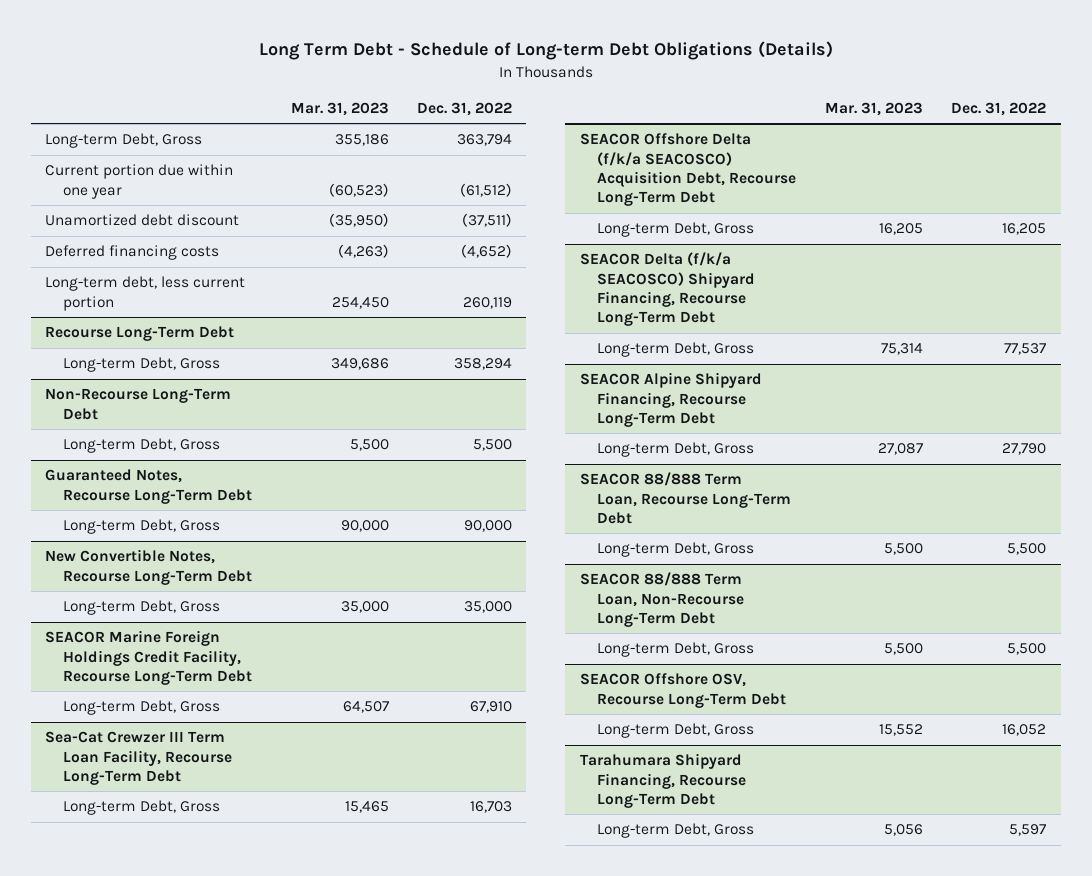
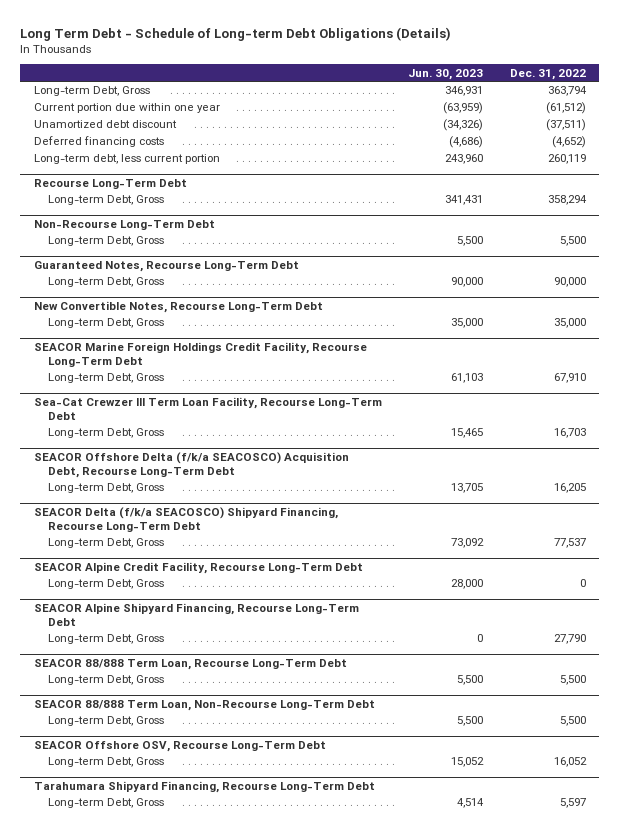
[290,101,389,116] Mar. 31, 2023 -> none
none -> [408,68,484,80] Jun. 30, 2023
none -> [33,561,363,574] SEACOR Alpine Credit Facility, Recourse Long-Term Debt
none -> [47,579,164,590] Long-term Debt, Gross

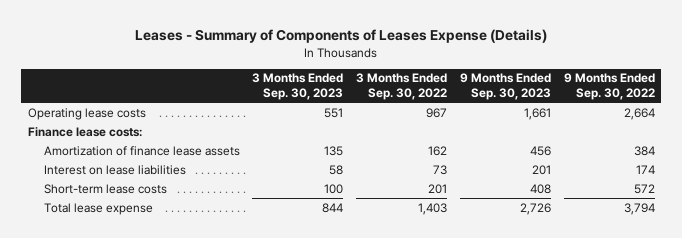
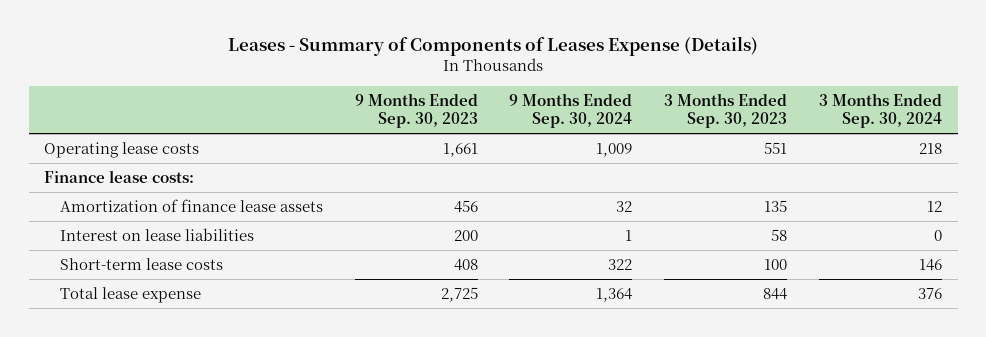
[356,73,448,101] 3 Months Ended Sep. 30, 2022 -> none
[563,73,655,101] 9 Months Ended Sep. 30, 2022 -> none
none -> [509,92,633,129] 9 Months Ended Sep. 30, 2024
none -> [818,92,942,129] 3 Months Ended Sep. 30, 2024
[531,164,551,175] 201 -> [453,229,478,241] 200
[519,202,551,215] 2,726 -> [440,286,478,302] 2,725

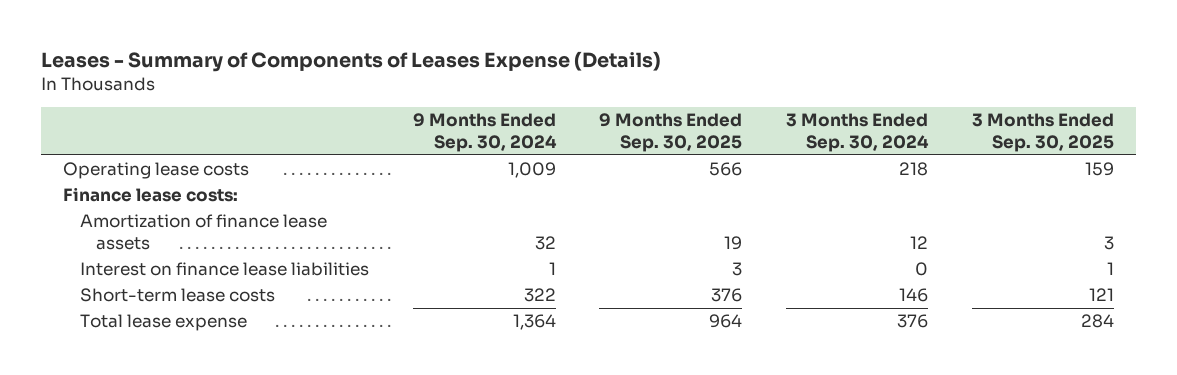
[354,92,478,129] 9 Months Ended Sep. 30, 2023 -> none
[664,92,788,129] 3 Months Ended Sep. 30, 2023 -> none
none -> [599,113,743,152] 9 Months Ended Sep. 30, 2025
none -> [972,113,1115,152] 3 Months Ended Sep. 30, 2025
[59,227,254,241] Interest on lease liabilities -> [79,262,369,277] Interest on finance lease liabilities

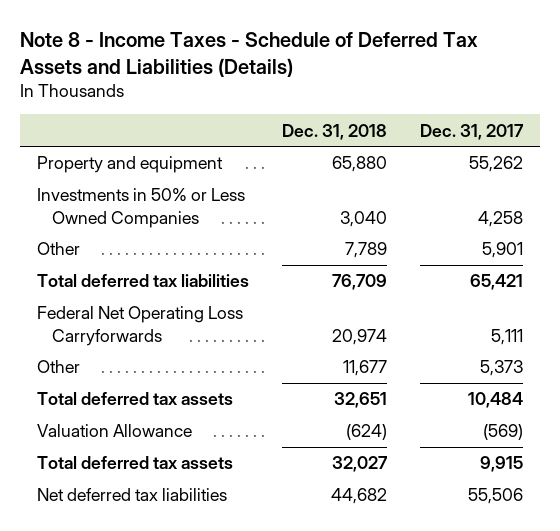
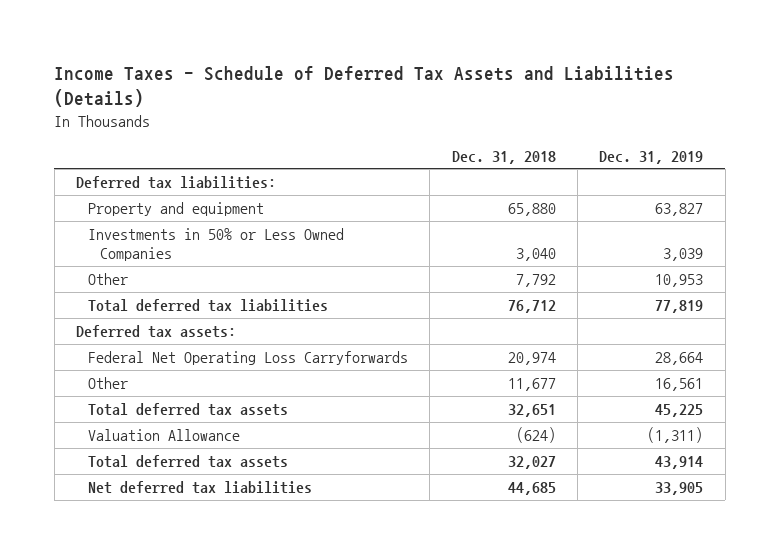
[20,32,479,77] Note 8 - Income Taxes - Schedule of Deferred Tax Assets and Liabilities (Details) -> [54,66,675,108] Income Taxes - Schedule of Deferred Tax Assets and Liabilities (Details)
[420,123,525,140] Dec. 31, 2017 -> none
none -> [599,150,704,164] Dec. 31, 2019
none -> [76,176,277,190] Deferred tax liabilities:
[344,242,387,259] 7,789 -> [515,274,556,288] 7,792
[331,274,387,291] 76,709 -> [507,300,556,314] 76,712
none -> [76,325,237,339] Deferred tax assets:
[330,488,387,505] 44,682 -> [507,482,556,496] 44,685

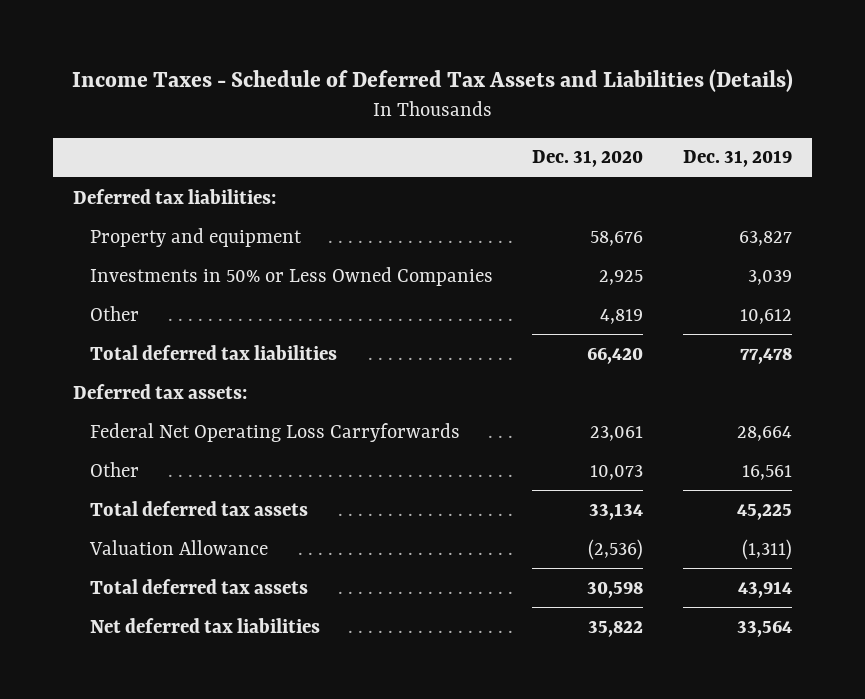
[451,150,556,164] Dec. 31, 2018 -> none
none -> [532,150,644,168] Dec. 31, 2020
[655,274,704,288] 10,953 -> [740,308,793,324] 10,612
[655,300,704,314] 77,819 -> [740,346,793,364] 77,478
[655,482,704,496] 33,905 -> [737,619,793,637] 33,564

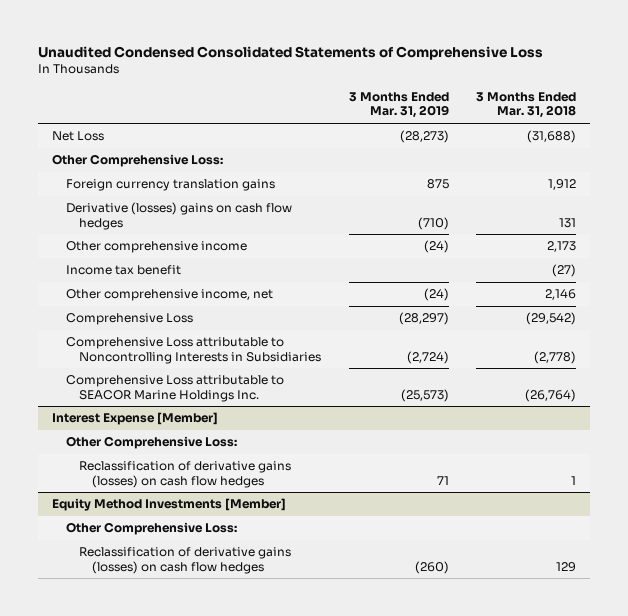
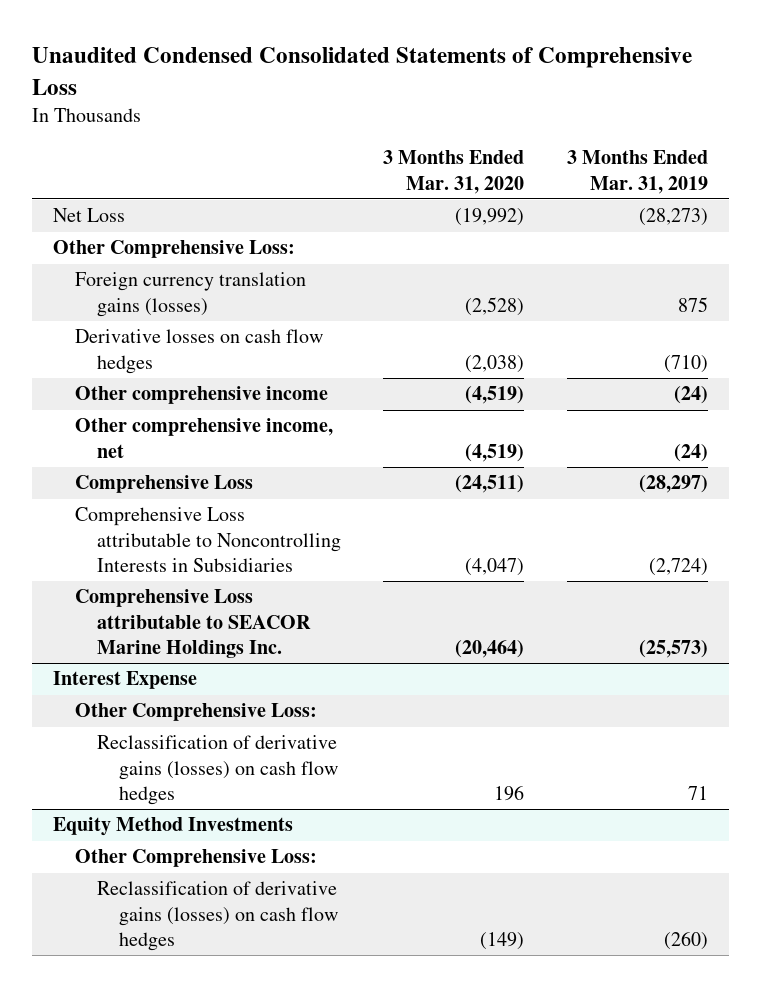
[476,91,577,119] 3 Months Ended Mar. 31, 2018 -> none
none -> [383,150,525,194] 3 Months Ended Mar. 31, 2020
[65,179,275,192] Foreign currency translation gains -> [75,272,307,317] Foreign currency translation gains (losses)
[65,202,292,230] Derivative (losses) gains on cash flow hedges -> [75,329,324,374] Derivative losses on cash flow hedges
[65,265,181,276] Income tax benefit -> none
[52,412,219,426] Interest Expense [Member] -> [53,671,198,690] Interest Expense
[52,498,287,512] Equity Method Investments [Member] -> [53,817,294,837] Equity Method Investments

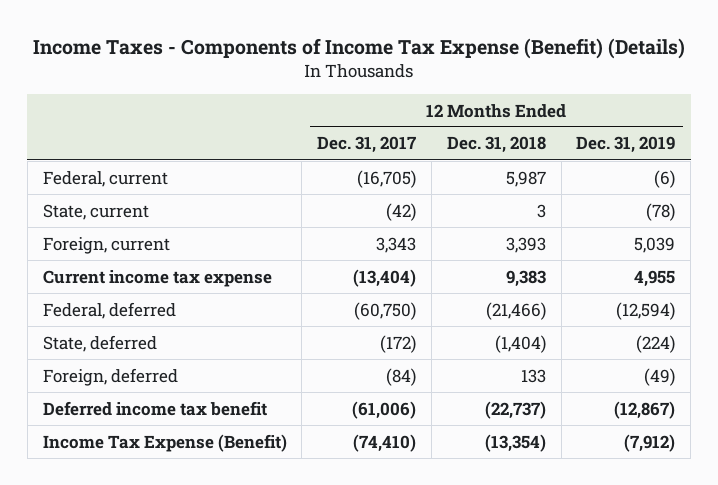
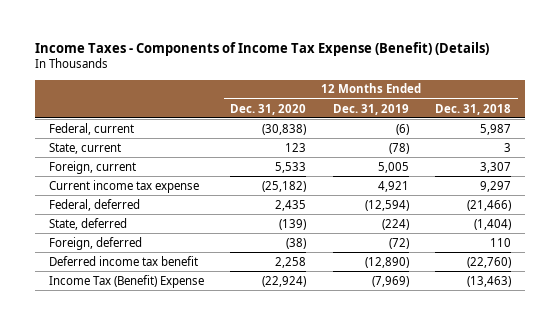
[317,136,417,154] Dec. 31, 2017 -> none
none -> [230,103,307,115] Dec. 31, 2020
[505,236,546,253] 3,393 -> [480,161,512,173] 3,307
[634,236,676,253] 5,039 -> [377,161,409,173] 5,005
[505,269,546,287] 9,383 -> [480,180,512,192] 9,297
[634,269,676,287] 4,955 -> [377,180,409,192] 4,921
[520,368,546,383] 133 -> [490,237,512,247] 110
[644,367,676,386] (49) -> [388,237,409,249] (72)
[484,400,546,419] (22,737) -> [467,256,512,268] (22,760)
[614,400,676,419] (12,867) -> [364,256,409,268] (12,890)
[42,433,287,452] Income Tax Expense (Benefit) -> [48,274,204,288] Income Tax (Benefit) Expense
[484,433,546,452] (13,354) -> [467,275,512,287] (13,463)
[624,433,676,452] (7,912) -> [371,275,409,287] (7,969)

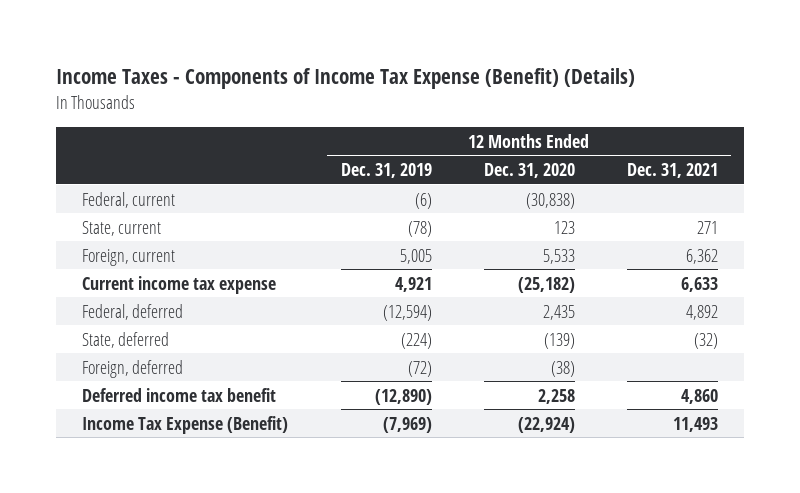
[435,103,512,115] Dec. 31, 2018 -> none
none -> [626,162,718,178] Dec. 31, 2021
[48,274,204,288] Income Tax (Benefit) Expense -> [82,415,289,434] Income Tax Expense (Benefit)

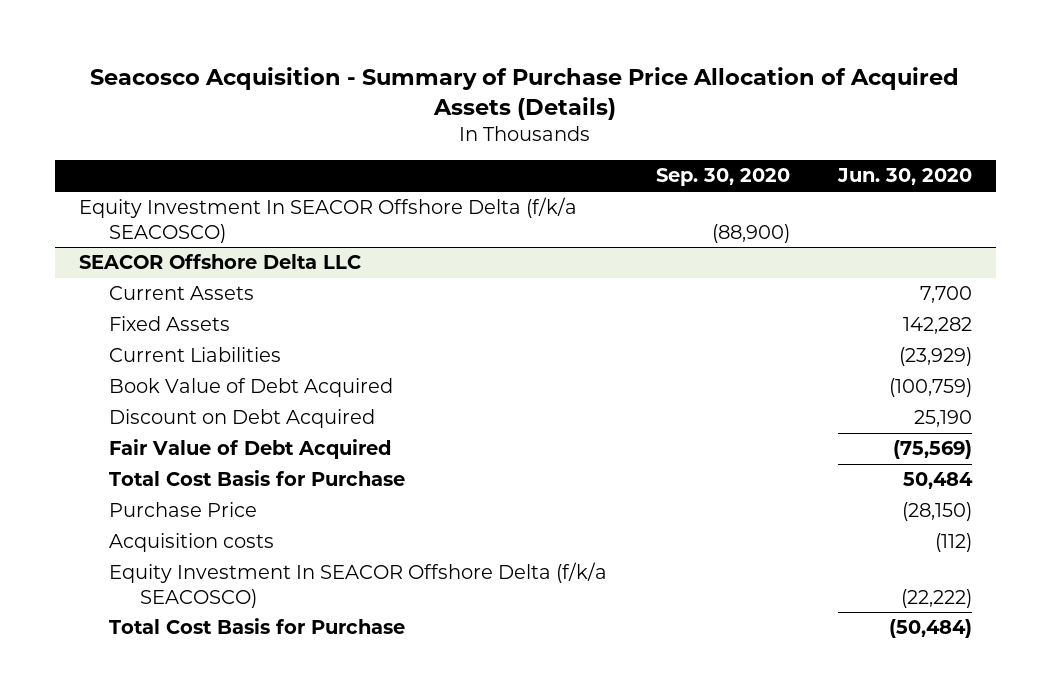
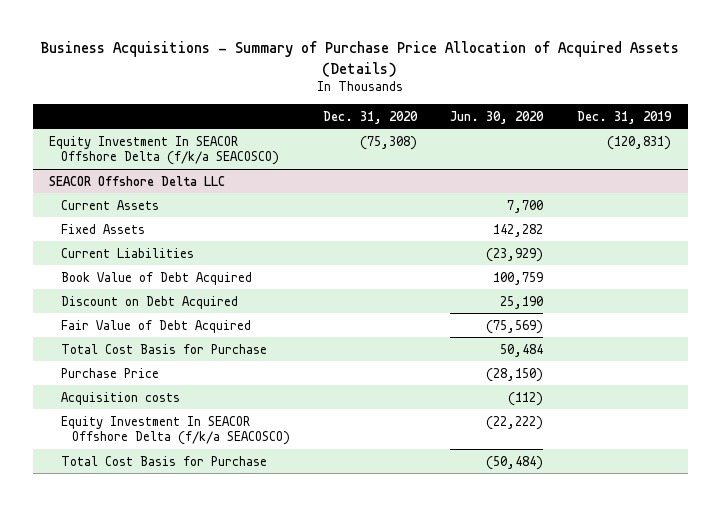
[90,66,960,120] Seacosco Acquisition - Summary of Purchase Price Allocation of Acquired Assets (Details) -> [40,41,680,77] Business Acquisitions - Summary of Purchase Price Allocation of Acquired Assets (Details)
[655,168,790,187] Sep. 30, 2020 -> none
none -> [323,110,419,124] Dec. 31, 2020
none -> [576,110,672,124] Dec. 31, 2019
[888,378,972,398] (100,759) -> [493,271,544,285] 100,759

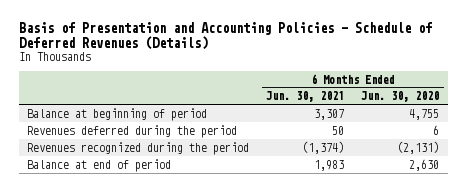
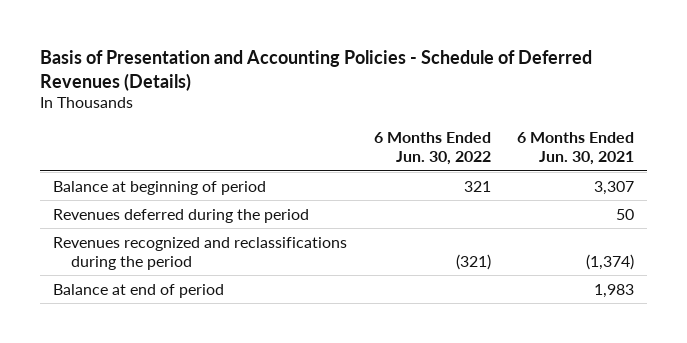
[361,91,440,103] Jun. 30, 2020 -> none
none -> [373,132,491,166] 6 Months Ended Jun. 30, 2022
[27,141,250,155] Revenues recognized during the period -> [53,236,348,270] Revenues recognized and reclassifications during the period

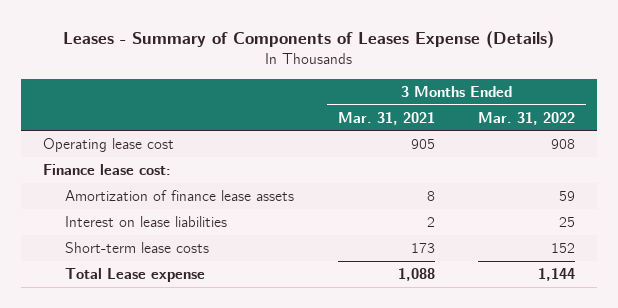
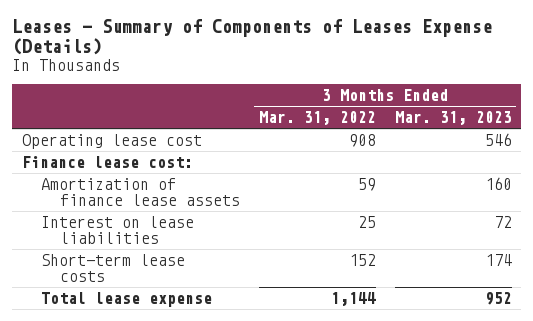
[337,111,435,125] Mar. 31, 2021 -> none
none -> [394,111,512,126] Mar. 31, 2023
[64,268,205,283] Total Lease expense -> [41,292,213,308] Total lease expense

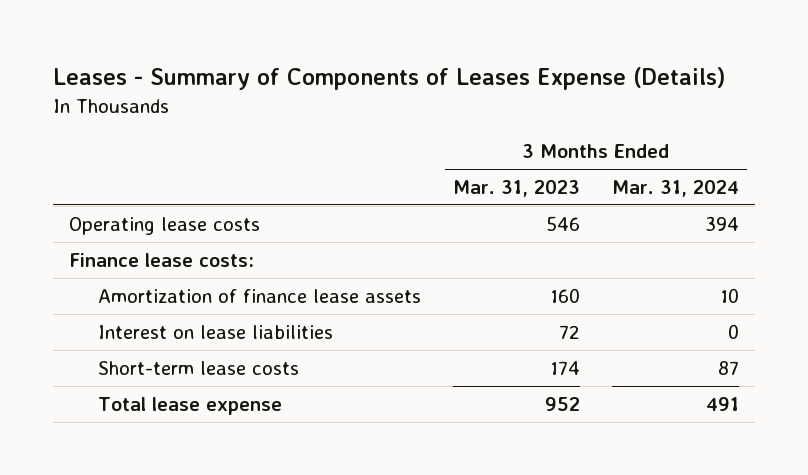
[258,111,376,126] Mar. 31, 2022 -> none
none -> [611,179,739,197] Mar. 31, 2024
[21,134,202,150] Operating lease cost -> [69,216,261,235] Operating lease costs
[21,156,193,169] Finance lease cost: -> [69,252,255,267] Finance lease costs:

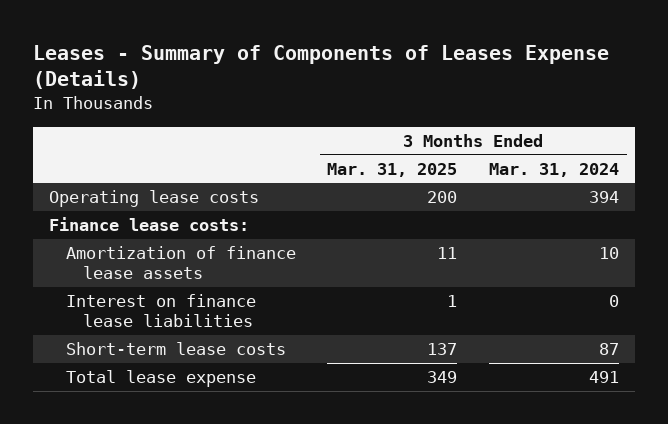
[452,179,580,197] Mar. 31, 2023 -> none
none -> [327,162,458,177] Mar. 31, 2025
[97,324,333,339] Interest on lease liabilities -> [65,294,256,328] Interest on finance lease liabilities

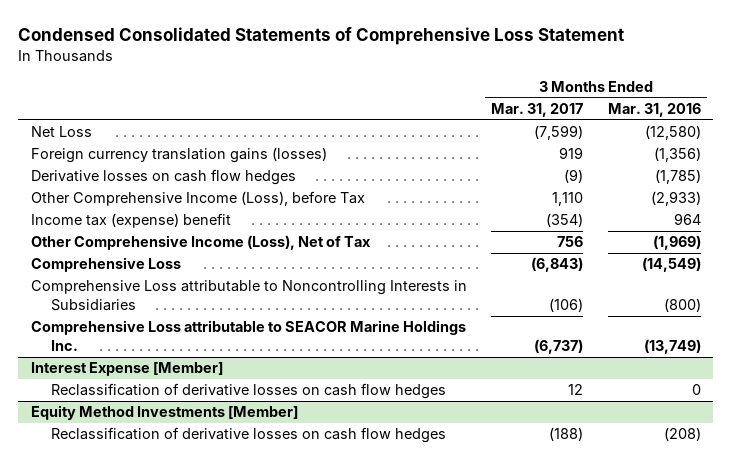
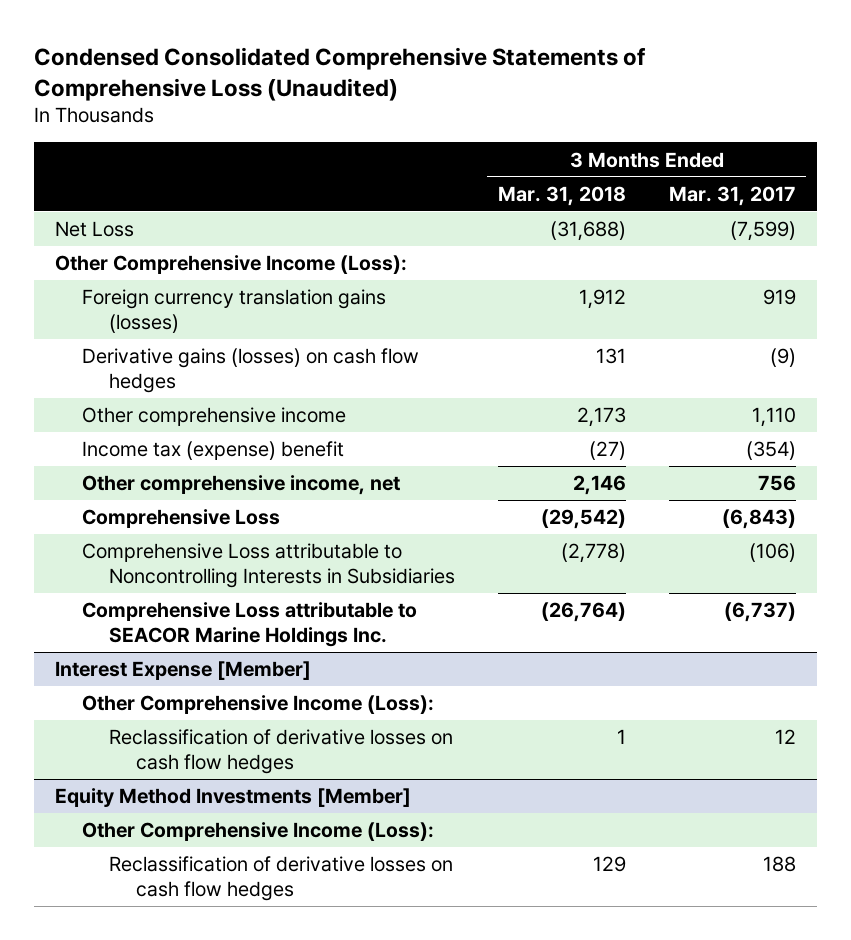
[18,27,625,46] Condensed Consolidated Statements of Comprehensive Loss Statement -> [33,46,646,101] Condensed Consolidated Comprehensive Statements of Comprehensive Loss (Unaudited)
[607,103,701,118] Mar. 31, 2016 -> none
none -> [497,185,626,206] Mar. 31, 2018
none -> [54,255,407,275] Other Comprehensive Income (Loss):
[30,169,296,186] Derivative losses on cash flow hedges -> [81,348,419,394] Derivative gains (losses) on cash flow hedges
[30,191,365,207] Other Comprehensive Income (Loss), before Tax -> [81,407,346,427] Other comprehensive income
[30,235,371,251] Other Comprehensive Income (Loss), Net of Tax -> [81,475,400,496] Other comprehensive income, net
none -> [81,695,434,715] Other Comprehensive Income (Loss):
none -> [81,822,434,842] Other Comprehensive Income (Loss):
[549,427,584,442] (188) -> [762,856,796,873] 188

